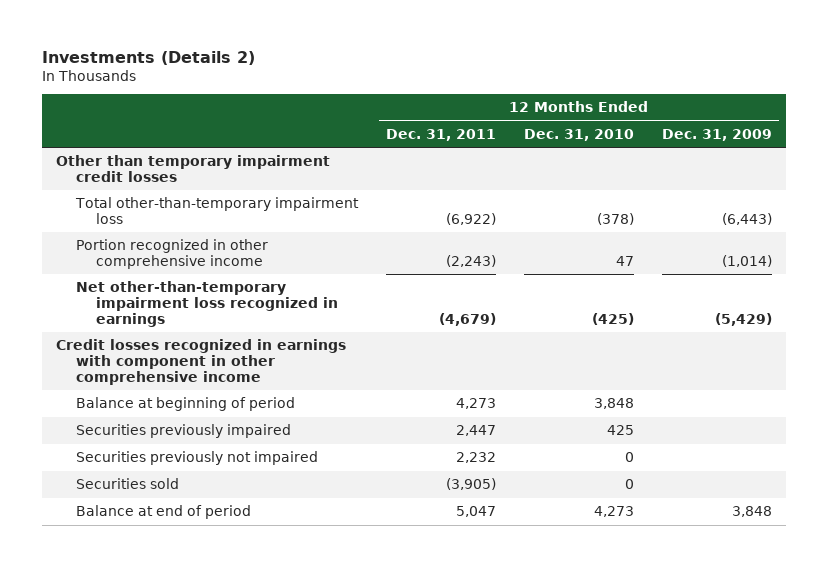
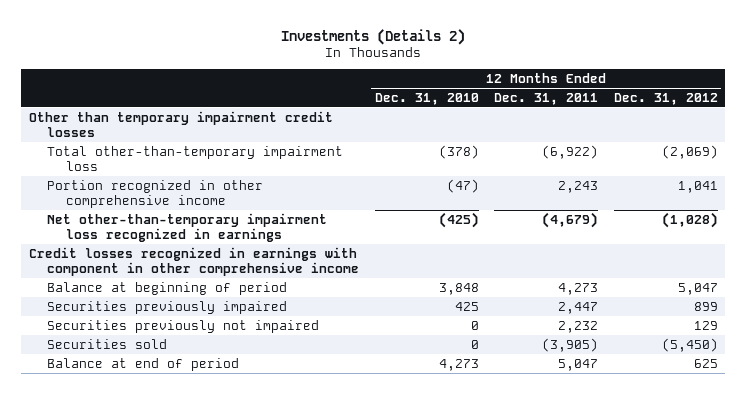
[662,128,773,141] Dec. 31, 2009 -> none
none -> [613,92,718,105] Dec. 31, 2012
[445,255,496,268] (2,243) -> [558,180,599,193] 2,243
[615,256,634,267] 47 -> [446,178,479,193] (47)

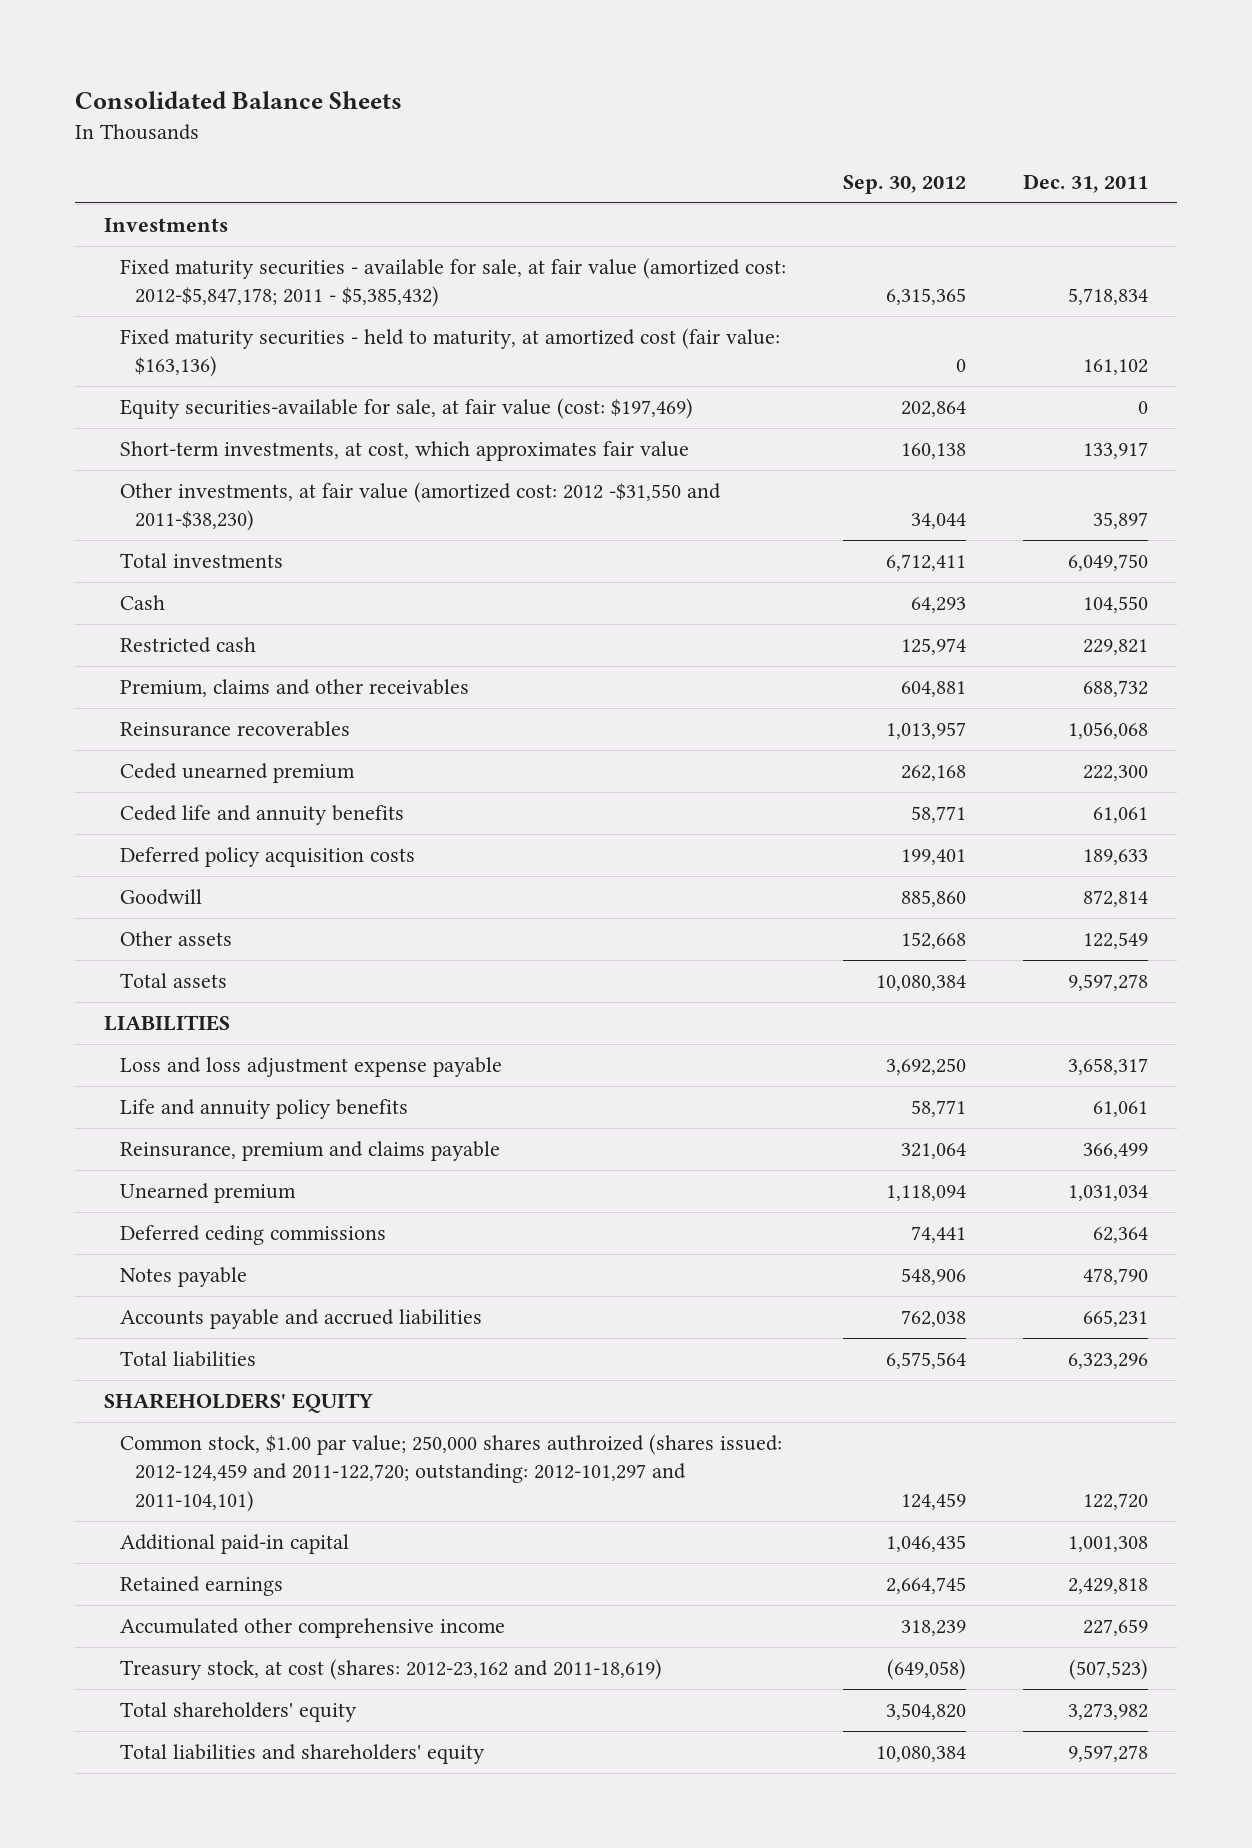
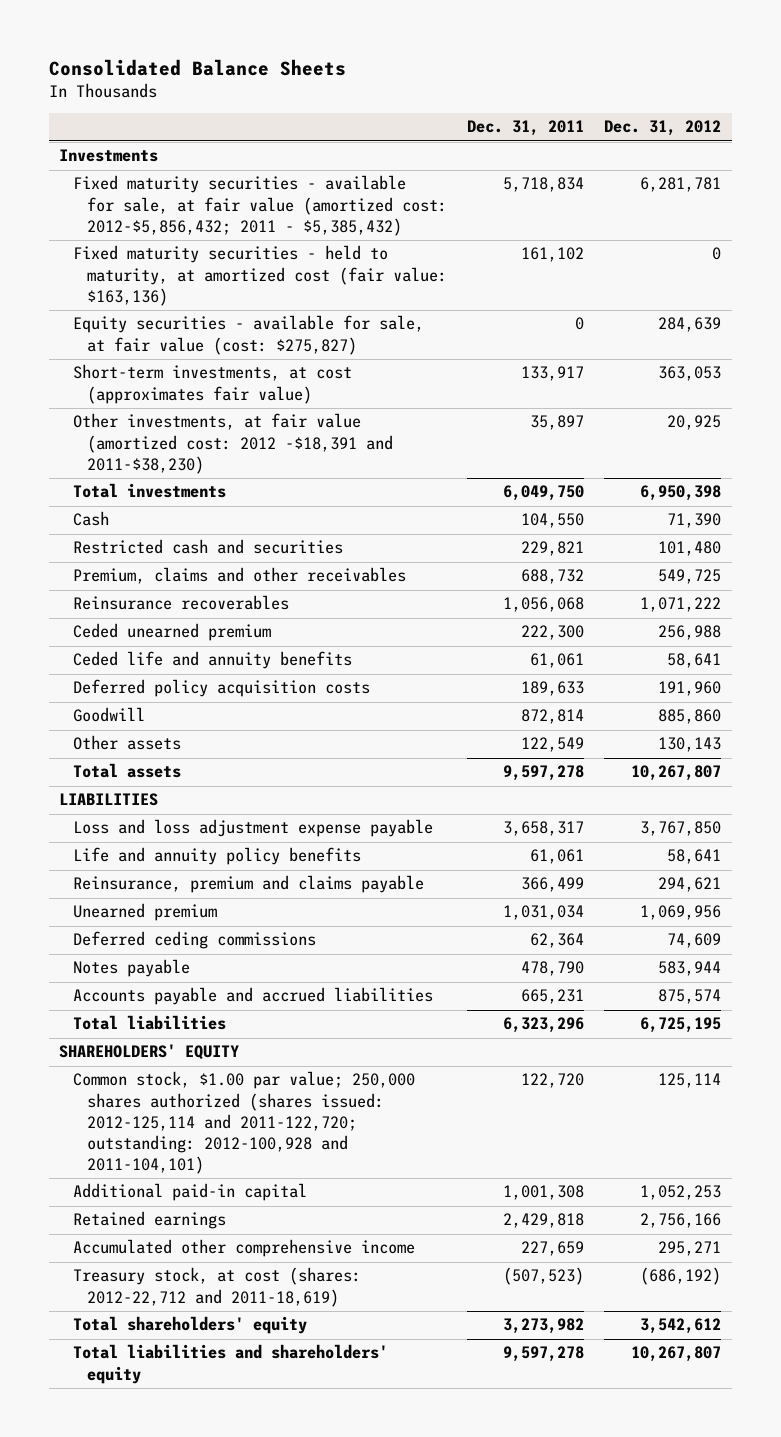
[843,174,967,194] Sep. 30, 2012 -> none
none -> [604,120,722,137] Dec. 31, 2012
[119,258,786,308] Fixed maturity securities - available for sale, at fair value (amortized cost: 2012-$5,847,178; 2011 - $5,385,432) -> [73,175,448,236] Fixed maturity securities - available for sale, at fair value (amortized cost: 2012-$5,856,432; 2011 - $5,385,432)
[119,398,693,420] Equity securities-available for sale, at fair value (cost: $197,469) -> [73,315,425,355] Equity securities - available for sale, at fair value (cost: $275,827)
[119,441,689,462] Short-term investments, at cost, which approximates fair value -> [73,364,353,404] Short-term investments, at cost (approximates fair value)
[119,482,721,532] Other investments, at fair value (amortized cost: 2012 -$31,550 and 2011-$38,230) -> [73,413,394,474] Other investments, at fair value (amortized cost: 2012 -$18,391 and 2011-$38,230)
[119,637,256,654] Restricted cash -> [73,539,344,555] Restricted cash and securities
[119,1434,782,1512] Common stock, $1.00 par value; 250,000 shares authroized (shares issued: 2012-124,459 and 2011-122,720; outstanding: 2012-101,297 and 2011-104,101) -> [73,1071,416,1175] Common stock, $1.00 par value; 250,000 shares authorized (shares issued: 2012-125,114 and 2011-122,720; outstanding: 2012-100,928 and 2011-104,101)
[119,1659,662,1681] Treasury stock, at cost (shares: 2012-23,162 and 2011-18,619) -> [73,1267,362,1307] Treasury stock, at cost (shares: 2012-22,712 and 2011-18,619)

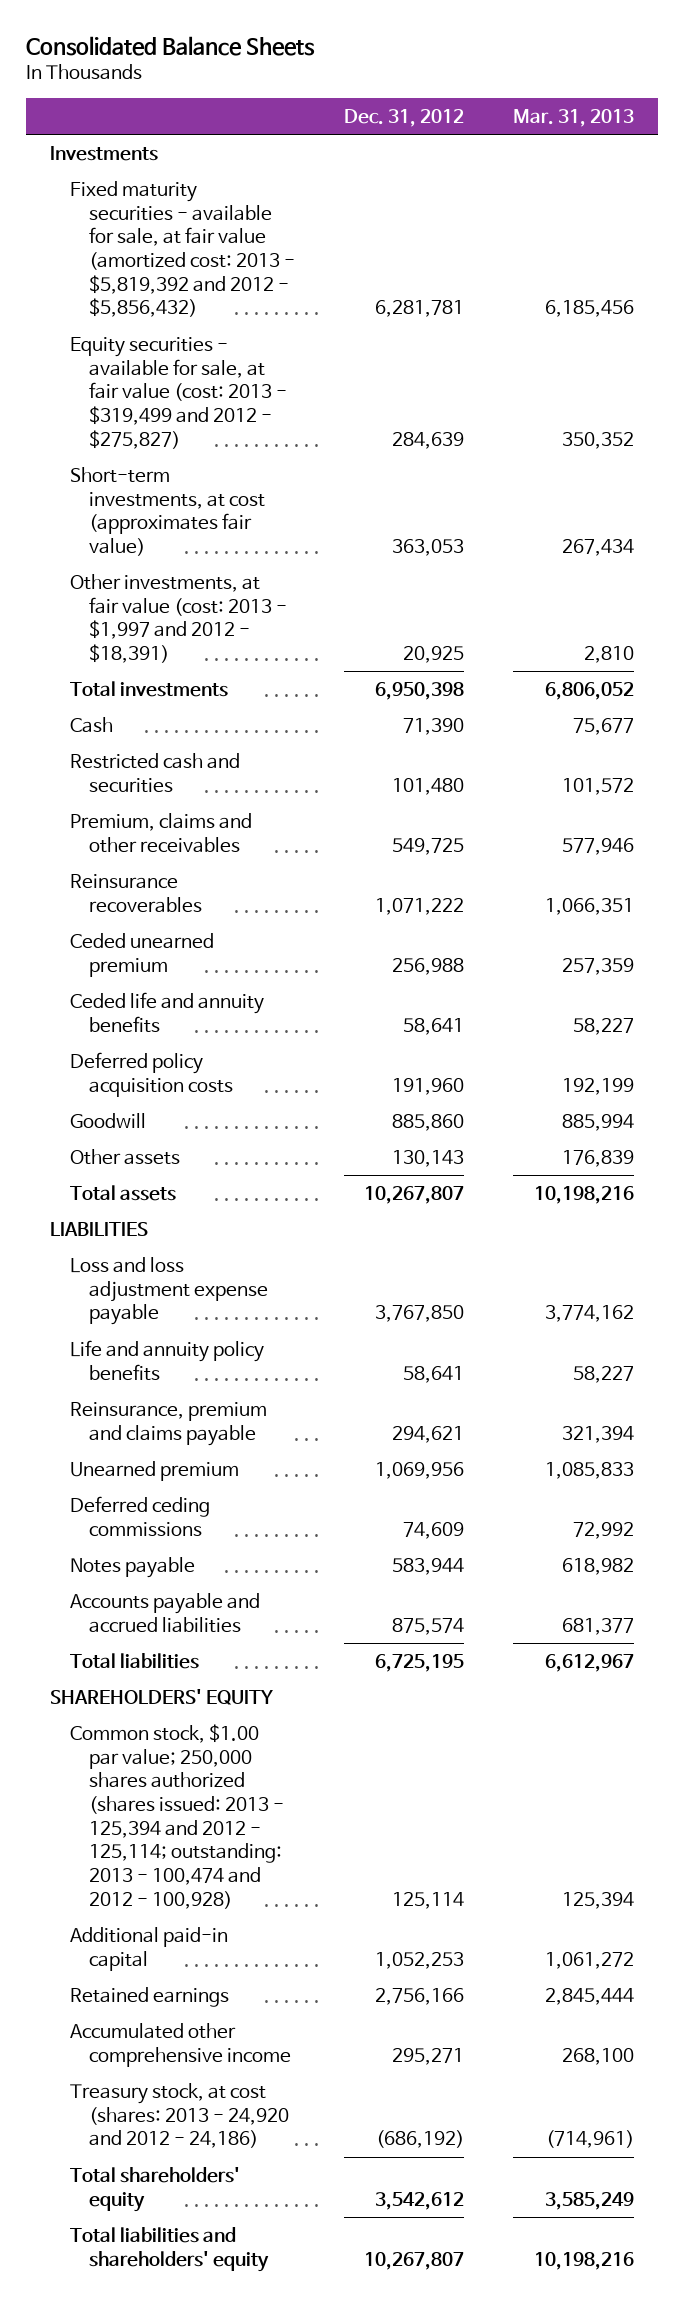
[467,120,585,137] Dec. 31, 2011 -> none
none -> [512,108,634,127] Mar. 31, 2013
[73,245,448,306] Fixed maturity securities - held to maturity, at amortized cost (fair value: $163,136) -> none
[73,175,448,236] Fixed maturity securities - available for sale, at fair value (amortized cost: 2012-$5,856,432; 2011 - $5,385,432) -> [69,180,296,318] Fixed maturity securities - available for sale, at fair value (amortized cost: 2013 - $5,819,392 and 2012 - $5,856,432)
[73,315,425,355] Equity securities - available for sale, at fair value (cost: $275,827) -> [69,336,288,449] Equity securities - available for sale, at fair value (cost: 2013 - $319,499 and 2012 - $275,827)
[73,413,394,474] Other investments, at fair value (amortized cost: 2012 -$18,391 and 2011-$38,230) -> [69,573,288,663] Other investments, at fair value (cost: 2013 - $1,997 and 2012 - $18,391)
[73,1071,416,1175] Common stock, $1.00 par value; 250,000 shares authorized (shares issued: 2012-125,114 and 2011-122,720; outstanding: 2012-100,928 and 2011-104,101) -> [69,1723,285,1909] Common stock, $1.00 par value; 250,000 shares authorized (shares issued: 2013 - 125,394 and 2012 - 125,114; outstanding: 2013 - 100,474 and 2012 - 100,928)
[73,1267,362,1307] Treasury stock, at cost (shares: 2012-22,712 and 2011-18,619) -> [69,2082,290,2149] Treasury stock, at cost (shares: 2013 - 24,920 and 2012 - 24,186)

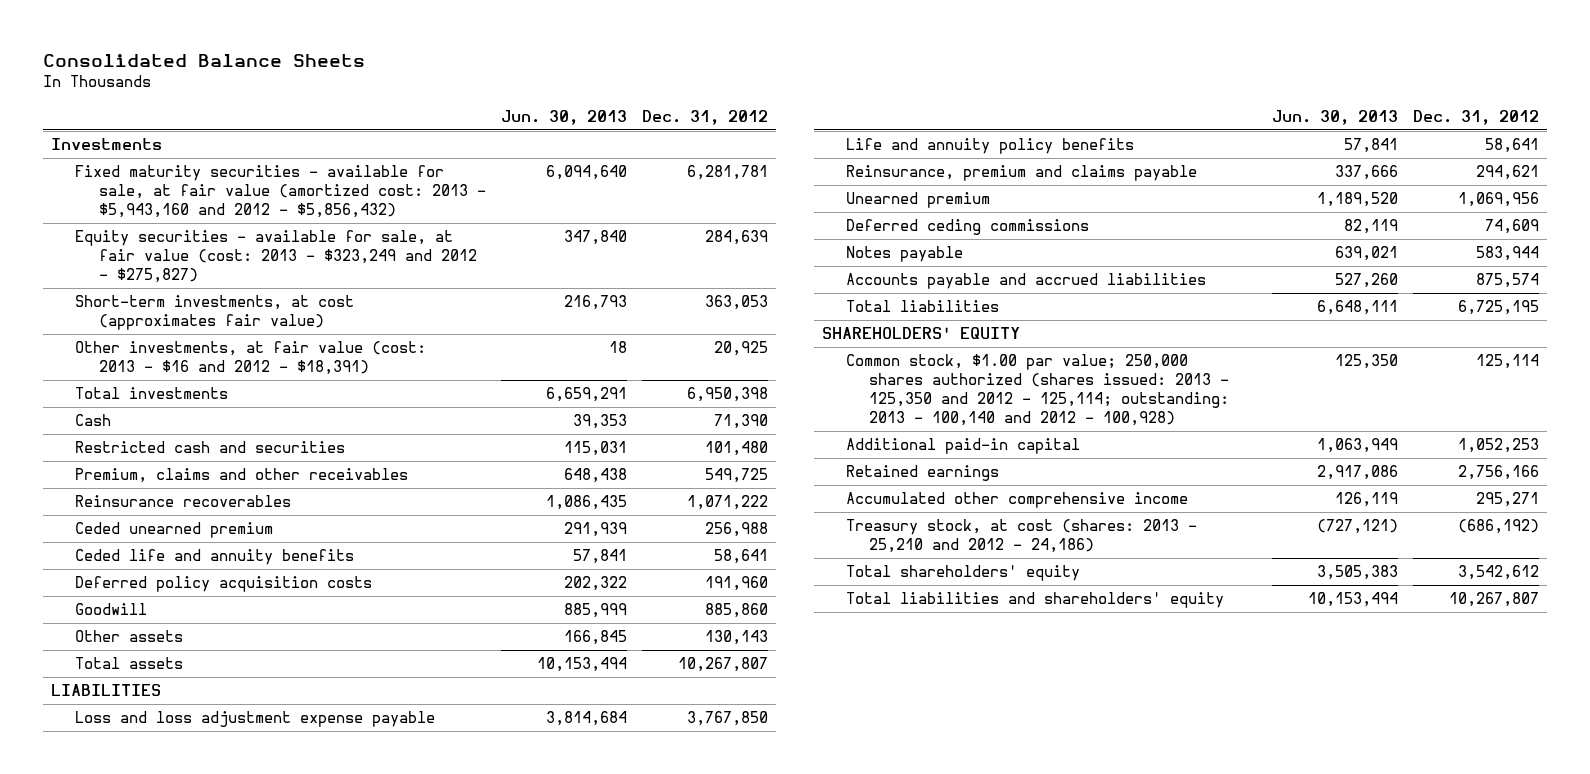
[512,108,634,127] Mar. 31, 2013 -> none
none -> [501,110,628,126] Jun. 30, 2013
[69,180,296,318] Fixed maturity securities - available for sale, at fair value (amortized cost: 2013 - $5,819,392 and 2012 - $5,856,432) -> [74,165,486,218] Fixed maturity securities - available for sale, at fair value (amortized cost: 2013 - $5,943,160 and 2012 - $5,856,432)
[69,336,288,449] Equity securities - available for sale, at fair value (cost: 2013 - $319,499 and 2012 - $275,827) -> [74,230,477,283] Equity securities - available for sale, at fair value (cost: 2013 - $323,249 and 2012 - $275,827)
[69,573,288,663] Other investments, at fair value (cost: 2013 - $1,997 and 2012 - $18,391) -> [74,341,426,376] Other investments, at fair value (cost: 2013 - $16 and 2012 - $18,391)
[69,1723,285,1909] Common stock, $1.00 par value; 250,000 shares authorized (shares issued: 2013 - 125,394 and 2012 - 125,114; outstanding: 2013 - 100,474 and 2012 - 100,928) -> [845,354,1230,426] Common stock, $1.00 par value; 250,000 shares authorized (shares issued: 2013 - 125,350 and 2012 - 125,114; outstanding: 2013 - 100,140 and 2012 - 100,928)
[69,2082,290,2149] Treasury stock, at cost (shares: 2013 - 24,920 and 2012 - 24,186) -> [845,519,1197,554] Treasury stock, at cost (shares: 2013 - 25,210 and 2012 - 24,186)

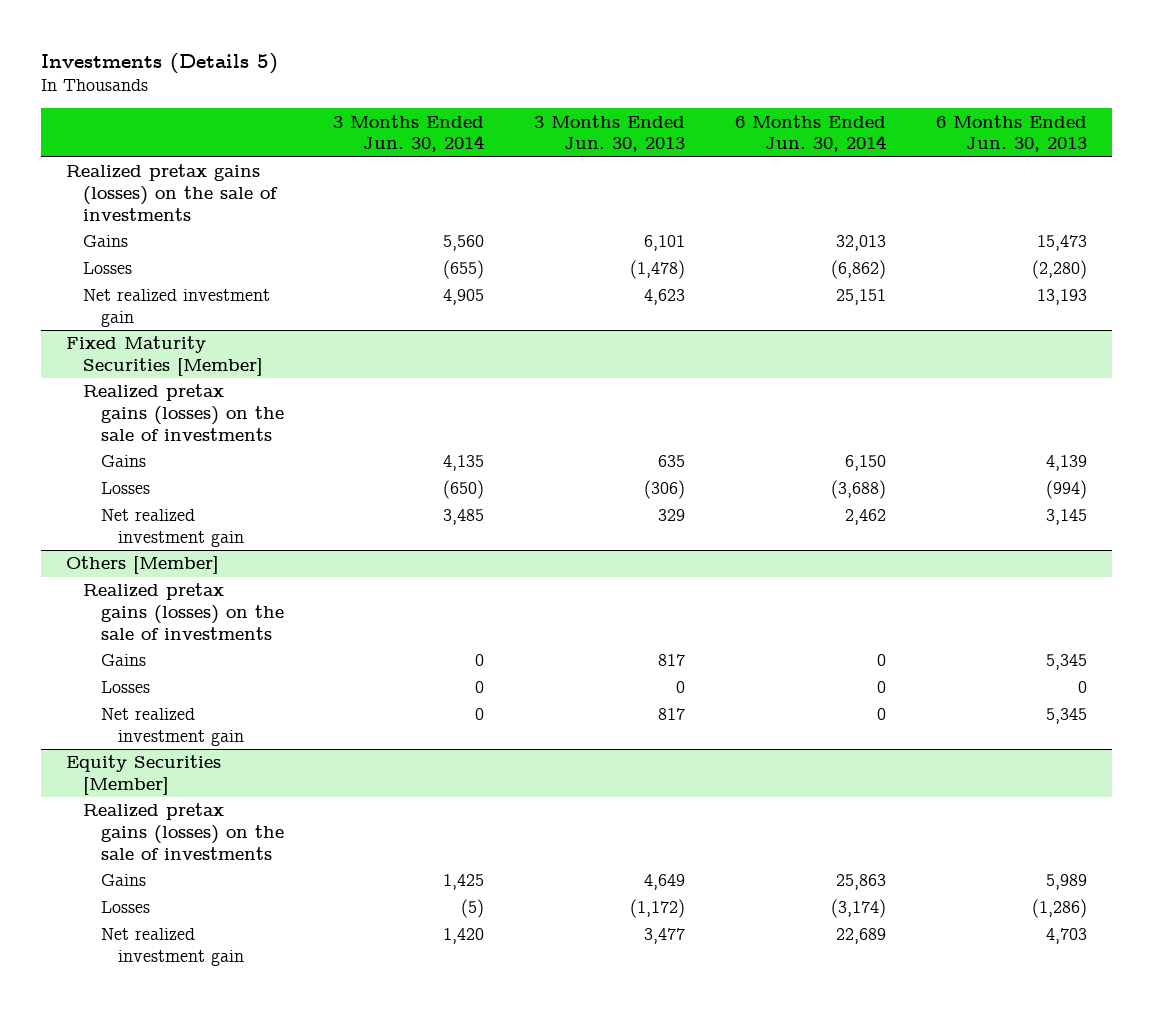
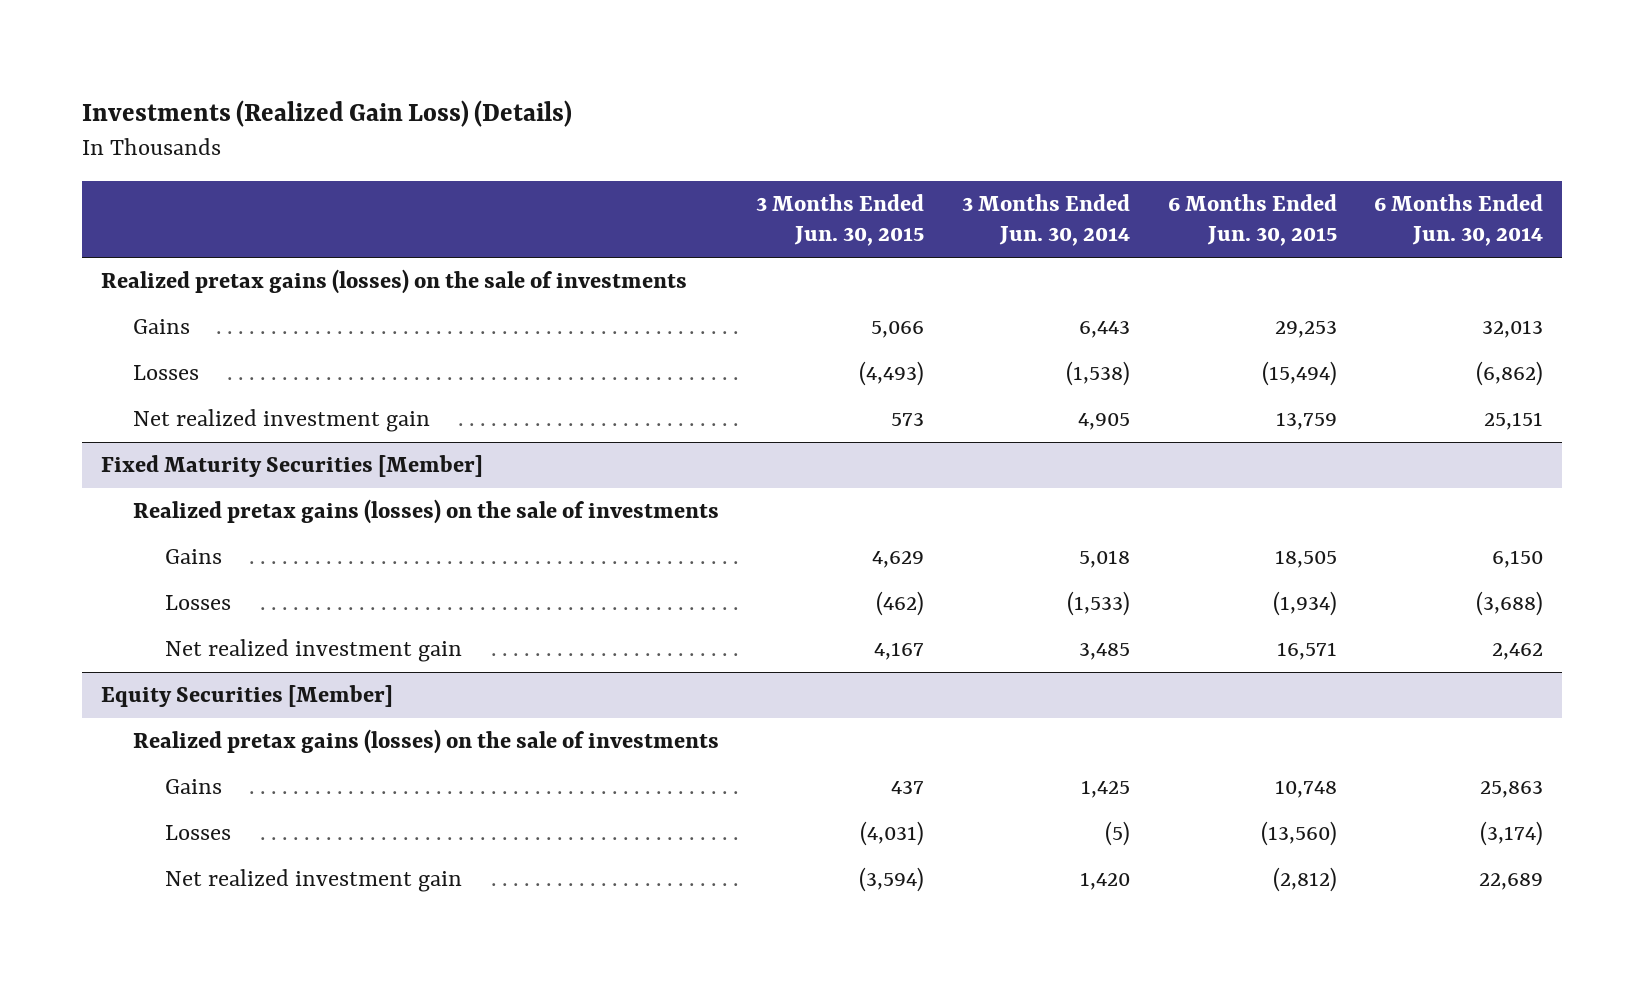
[40,52,278,74] Investments (Details 5) -> [81,100,572,128] Investments (Realized Gain Loss) (Details)
[534,114,686,153] 3 Months Ended Jun. 30, 2013 -> none
[935,114,1087,153] 6 Months Ended Jun. 30, 2013 -> none
none -> [756,194,925,247] 3 Months Ended Jun. 30, 2015
none -> [1167,194,1337,247] 6 Months Ended Jun. 30, 2015
[443,235,485,252] 5,560 -> [1079,321,1131,339] 6,443
[443,260,485,280] (655) -> [1066,361,1131,387] (1,538)
[443,455,485,472] 4,135 -> [1079,550,1131,569] 5,018
[443,480,485,500] (650) -> [1067,591,1131,617] (1,533)
[65,556,219,575] Others [Member] -> none
[83,583,284,640] Realized pretax gains (losses) on the sale of investments -> none
[100,654,146,667] Gains -> none
[100,681,150,694] Losses -> none
[100,708,245,746] Net realized investment gain -> none

